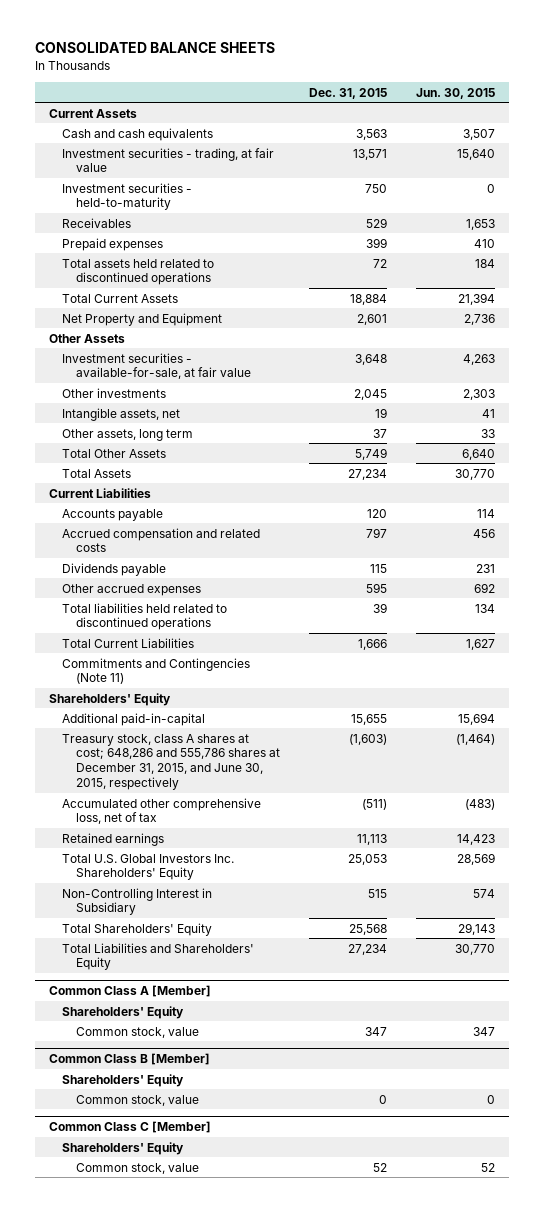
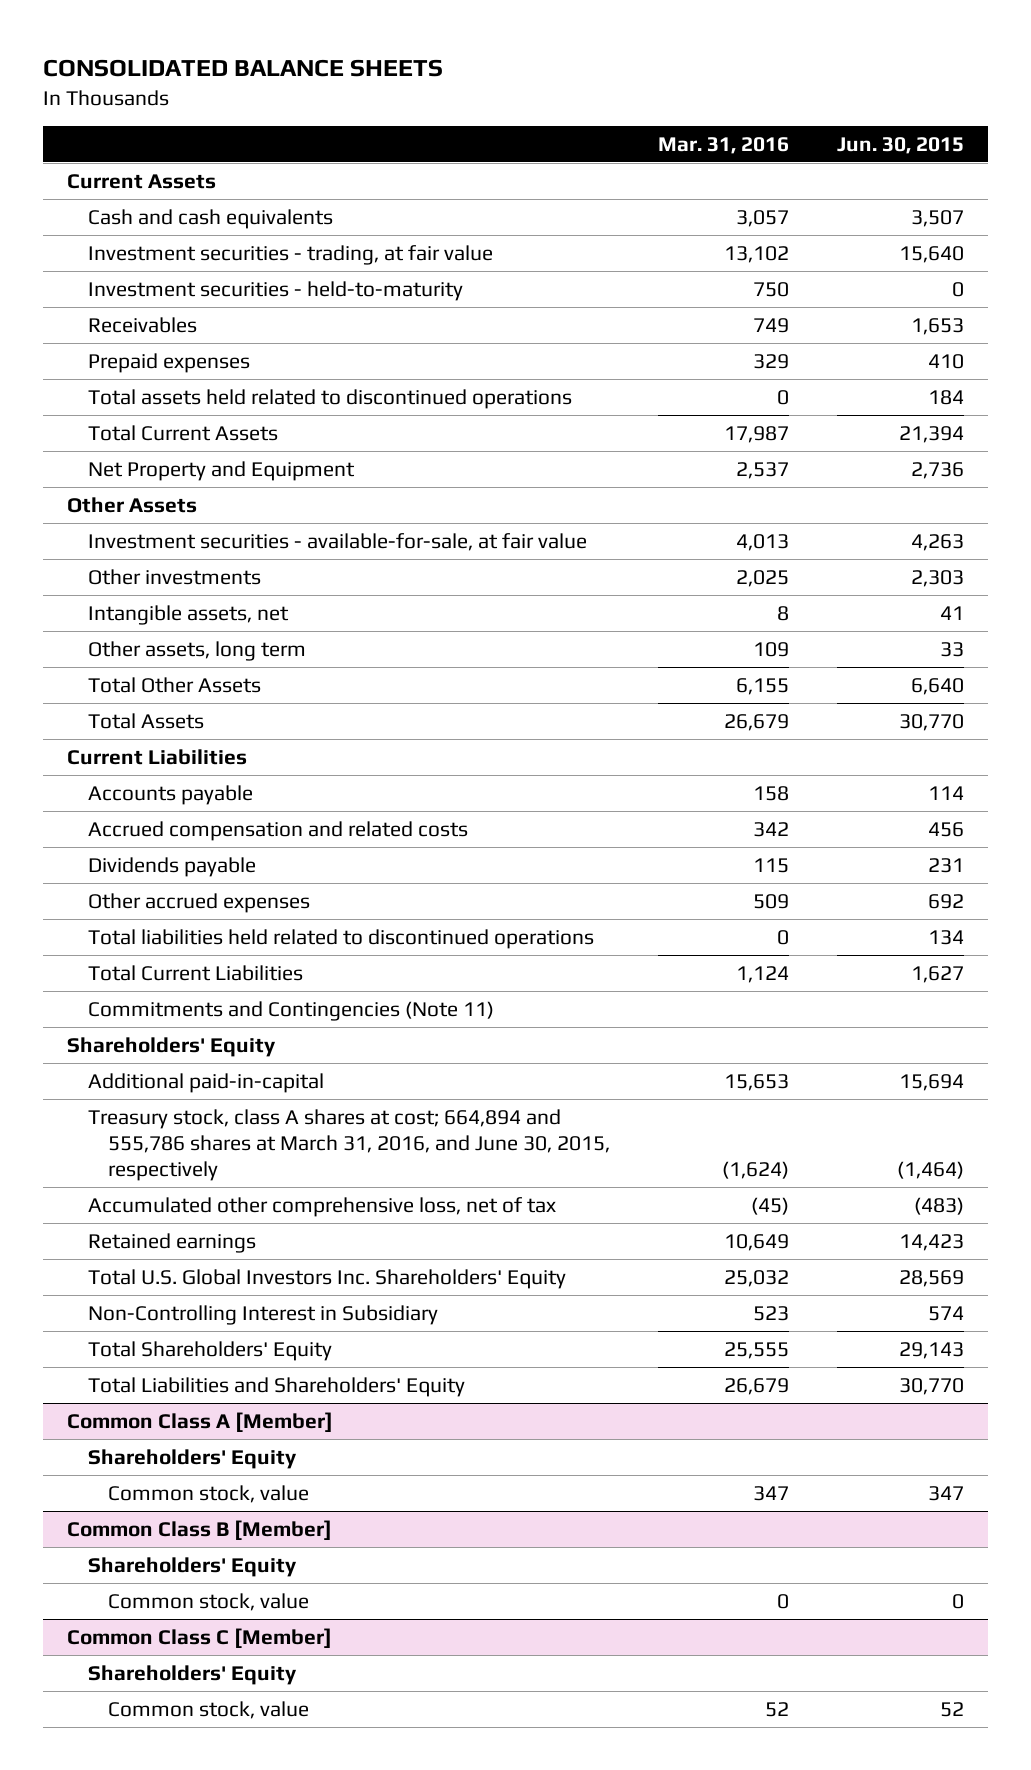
[308,87,387,99] Dec. 31, 2015 -> none
none -> [658,136,790,154] Mar. 31, 2016
[62,733,280,791] Treasury stock, class A shares at cost; 648,286 and 555,786 shares at December 31, 2015, and June 30, 2015, respectively -> [87,1108,611,1182] Treasury stock, class A shares at cost; 664,894 and 555,786 shares at March 31, 2016, and June 30, 2015, respectively

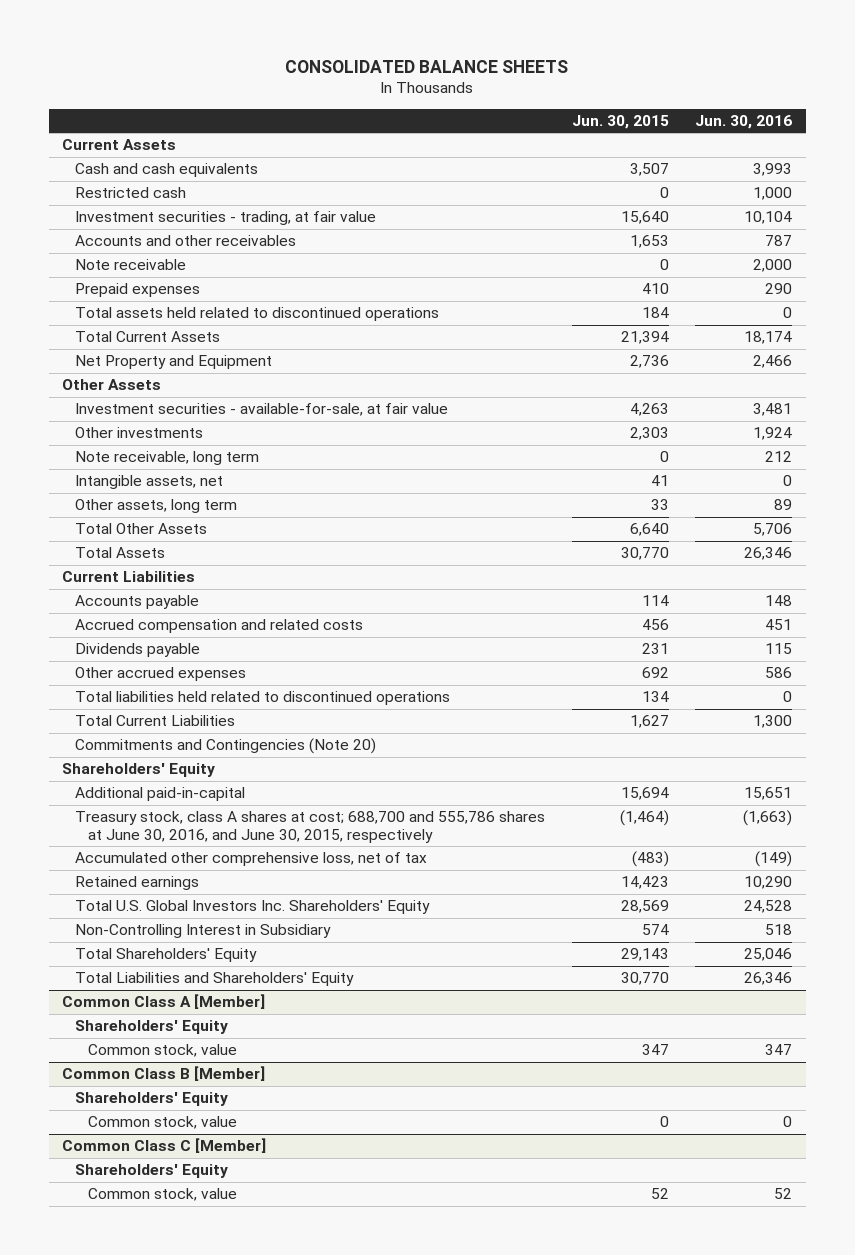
[658,136,790,154] Mar. 31, 2016 -> none
none -> [695,115,793,130] Jun. 30, 2016
none -> [75,187,187,199] Restricted cash
[87,280,463,301] Investment securities - held-to-maturity -> none
[87,316,197,333] Receivables -> [75,235,297,247] Accounts and other receivables
none -> [75,259,187,271] Note receivable
none -> [75,451,260,466] Note receivable, long term
[87,1000,494,1021] Commitments and Contingencies (Note 11) -> [75,738,377,755] Commitments and Contingencies (Note 20)
[87,1108,611,1182] Treasury stock, class A shares at cost; 664,894 and 555,786 shares at March 31, 2016, and June 30, 2015, respectively -> [75,811,546,844] Treasury stock, class A shares at cost; 688,700 and 555,786 shares at June 30, 2016, and June 30, 2015, respectively

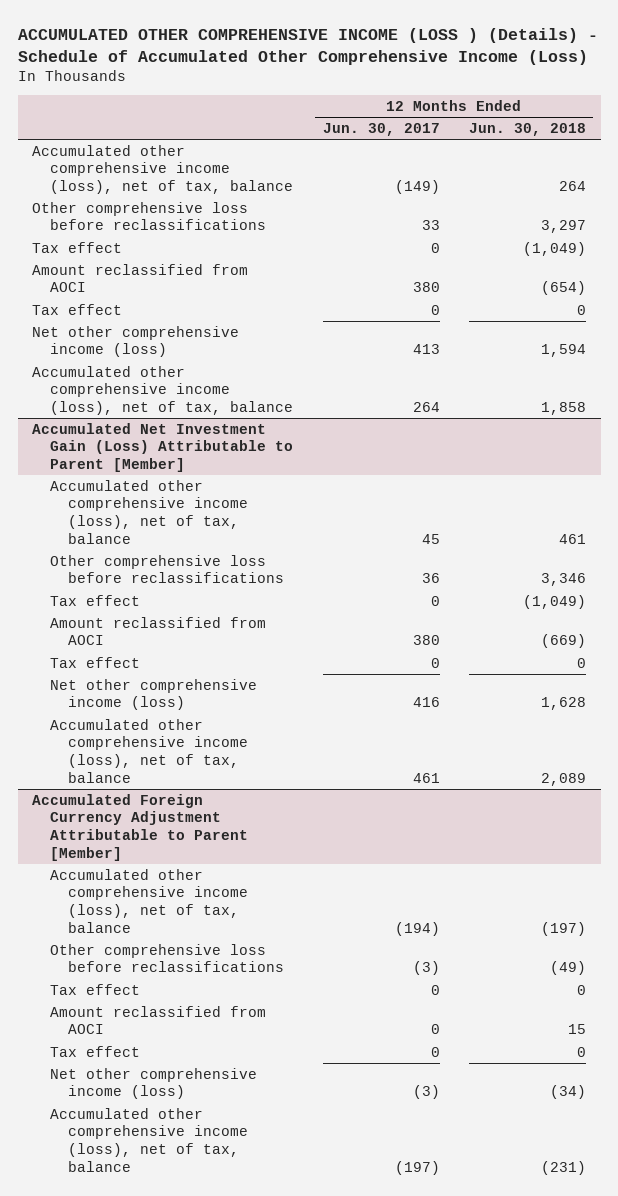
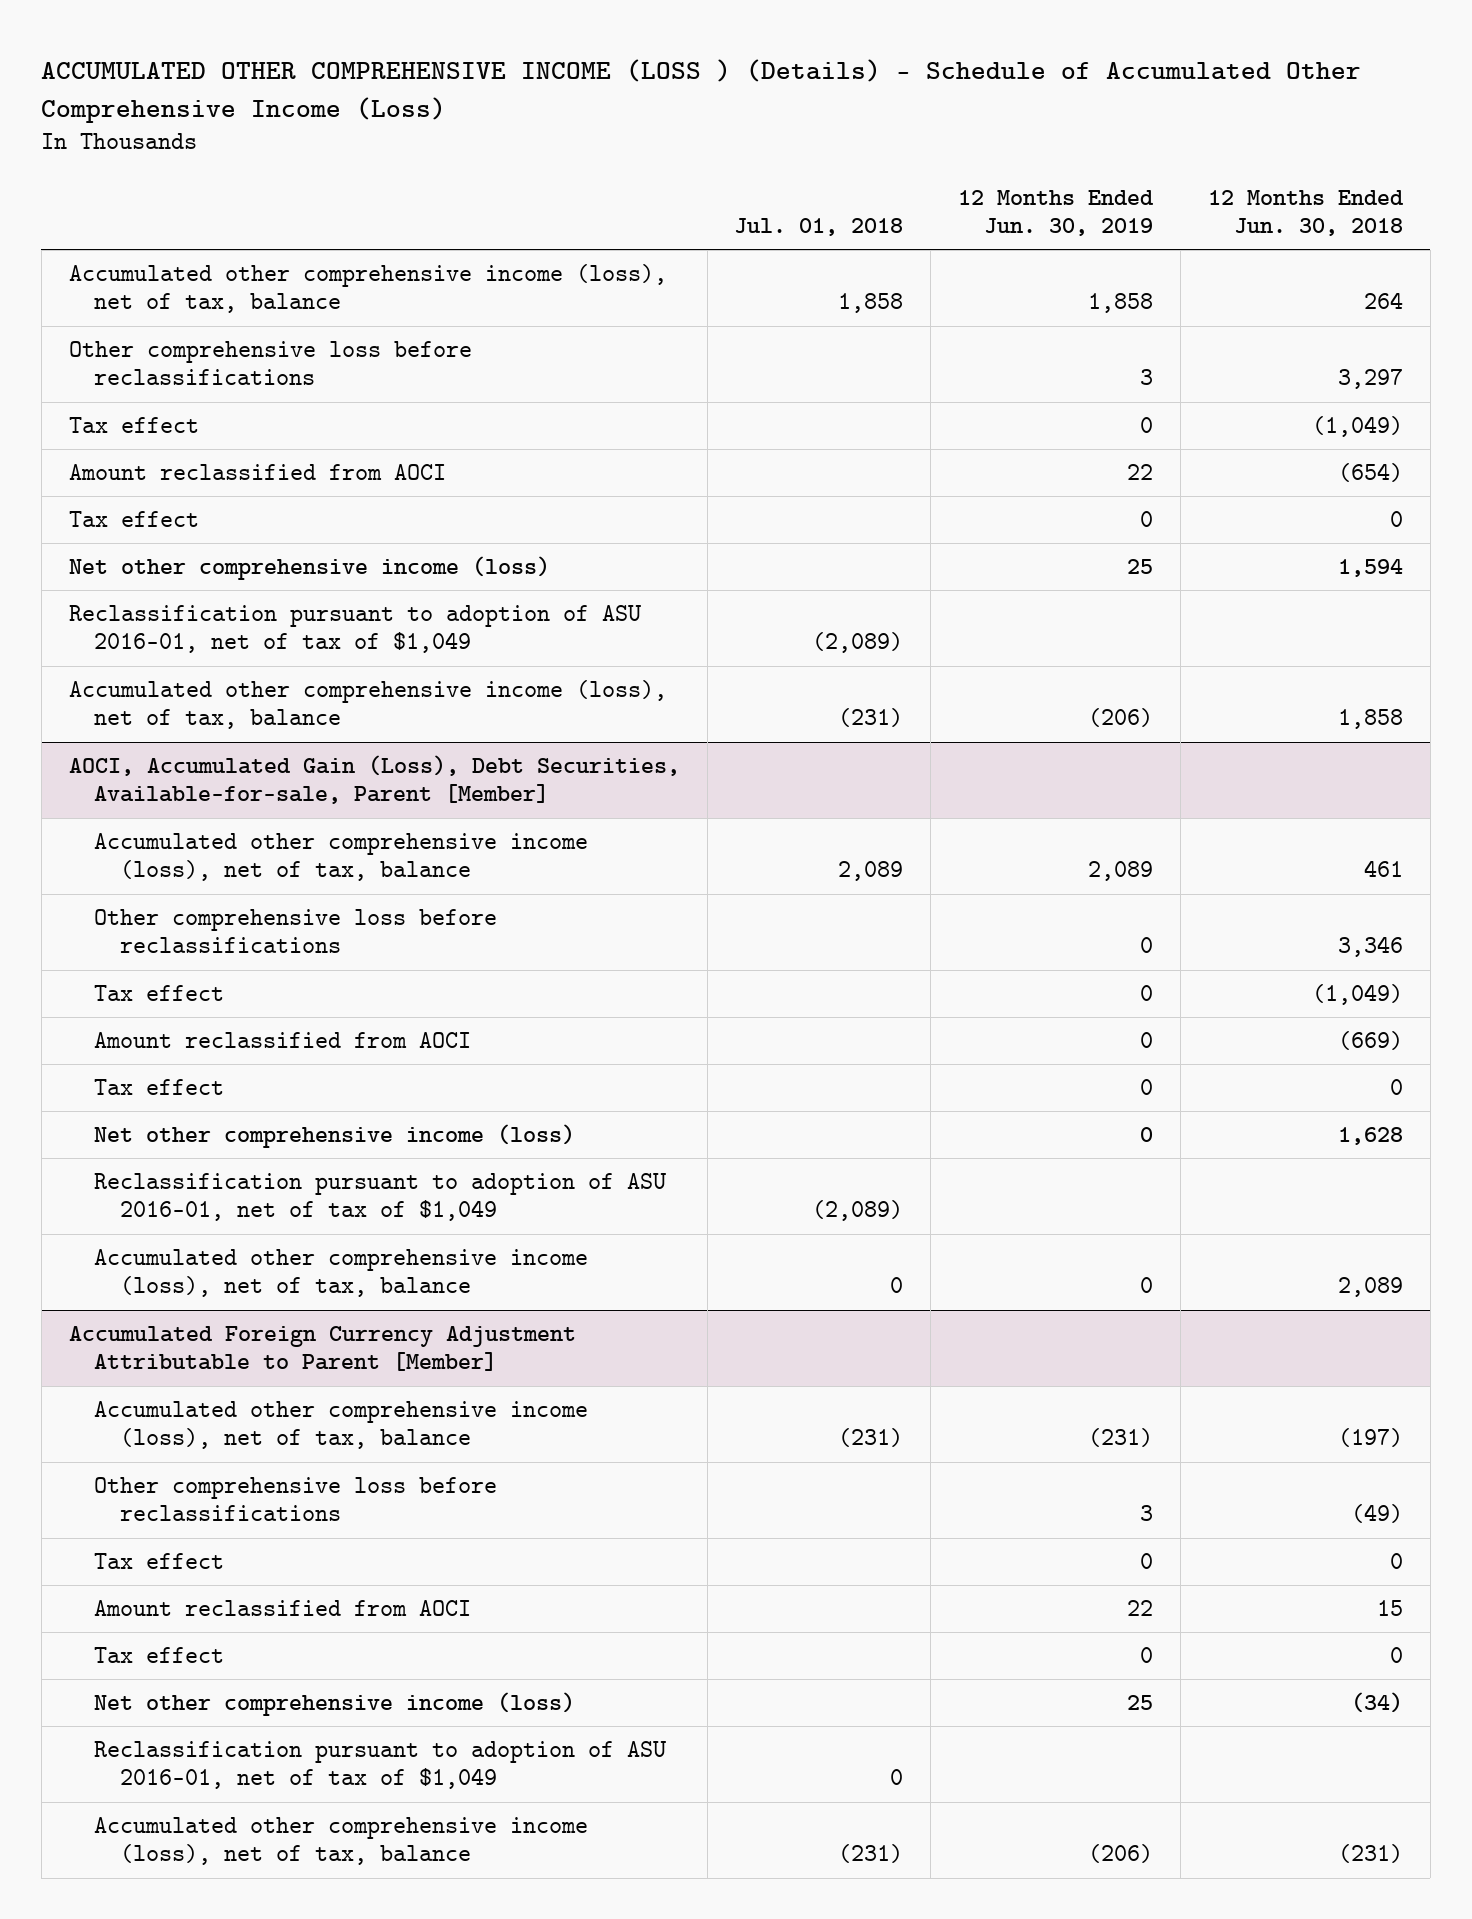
[322,122,440,136] Jun. 30, 2017 -> none
none -> [734,218,904,237] Jul. 01, 2018
none -> [958,189,1155,237] 12 Months Ended Jun. 30, 2019
none -> [68,604,641,654] Reclassification pursuant to adoption of ASU 2016-01, net of tax of $1,049
[32,422,294,473] Accumulated Net Investment Gain (Loss) Attributable to Parent [Member] -> [68,754,680,805] AOCI, Accumulated Gain (Loss), Debt Securities, Available-for-sale, Parent [Member]
none -> [94,1172,667,1222] Reclassification pursuant to adoption of ASU 2016-01, net of tax of $1,049
none -> [94,1740,667,1790] Reclassification pursuant to adoption of ASU 2016-01, net of tax of $1,049

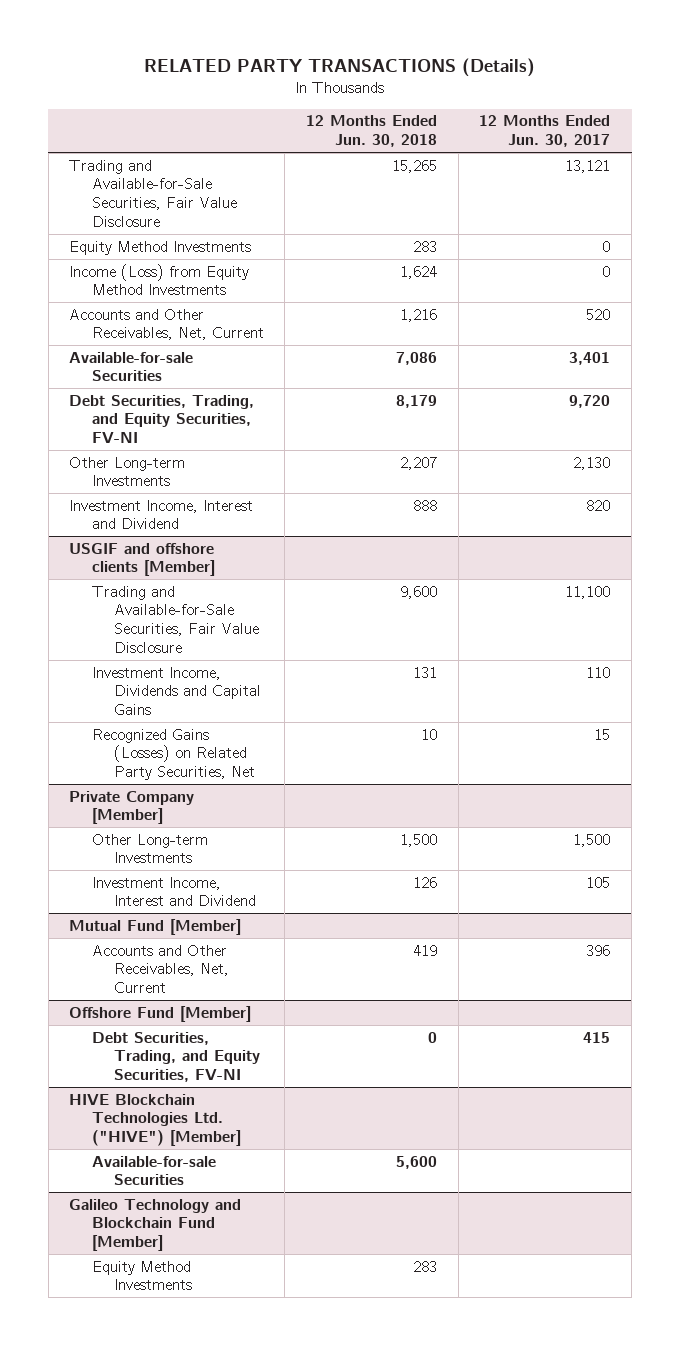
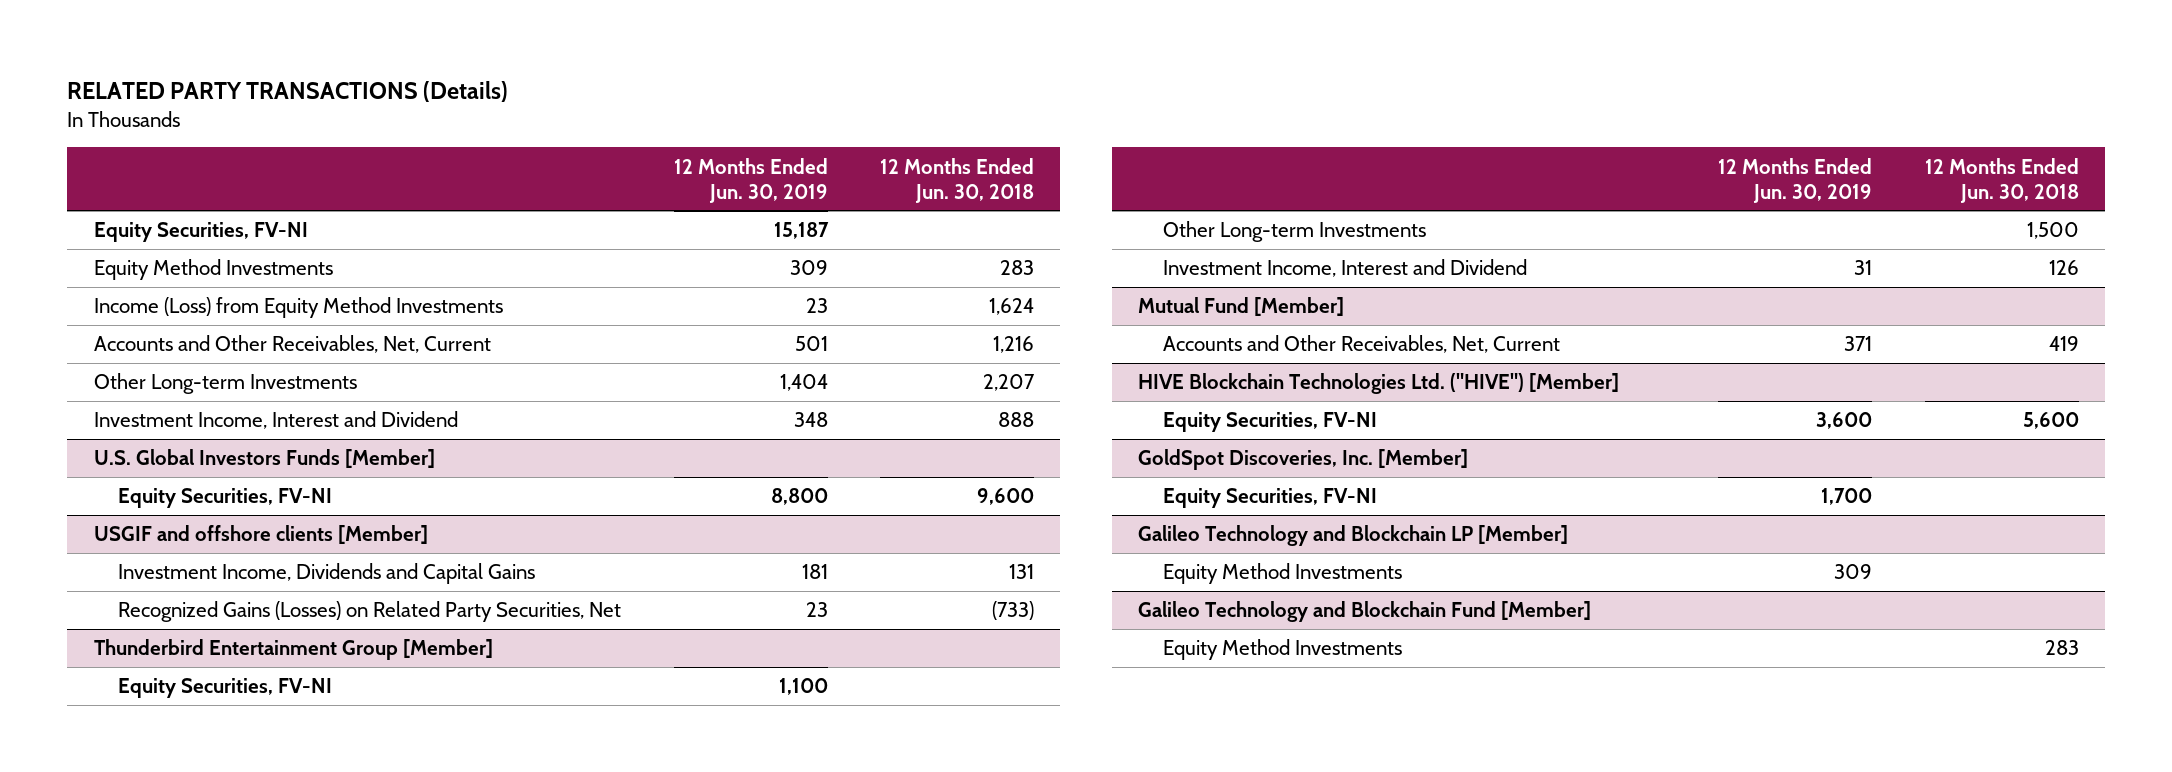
[479,115,611,148] 12 Months Ended Jun. 30, 2017 -> none
none -> [673,157,828,203] 12 Months Ended Jun. 30, 2019
[69,159,237,227] Trading and Available-for-Sale Securities, Fair Value Disclosure -> none
none -> [93,222,308,243] Equity Securities, FV-NI
[69,351,194,382] Available-for-sale Securities -> none
[69,394,255,444] Debt Securities, Trading, and Equity Securities, FV-NI -> none
none -> [93,449,435,469] U.S. Global Investors Funds [Member]
none -> [118,488,333,509] Equity Securities, FV-NI
[91,585,259,653] Trading and Available-for-Sale Securities, Fair Value Disclosure -> none
[69,790,195,825] Private Company [Member] -> none
[420,728,437,740] 10 -> [992,601,1035,621] (733)
none -> [93,639,493,661] Thunderbird Entertainment Group [Member]
none -> [118,678,333,699] Equity Securities, FV-NI
[69,1005,252,1022] Offshore Fund [Member] -> none
[91,1031,260,1083] Debt Securities, Trading, and Equity Securities, FV-NI -> none
[91,1155,216,1186] Available-for-sale Securities -> none
none -> [1162,412,1377,433] Equity Securities, FV-NI
none -> [1137,449,1468,471] GoldSpot Discoveries, Inc. [Member]
none -> [1162,488,1377,509] Equity Securities, FV-NI
none -> [1137,525,1568,547] Galileo Technology and Blockchain LP [Member]
none -> [1162,563,1402,585] Equity Method Investments

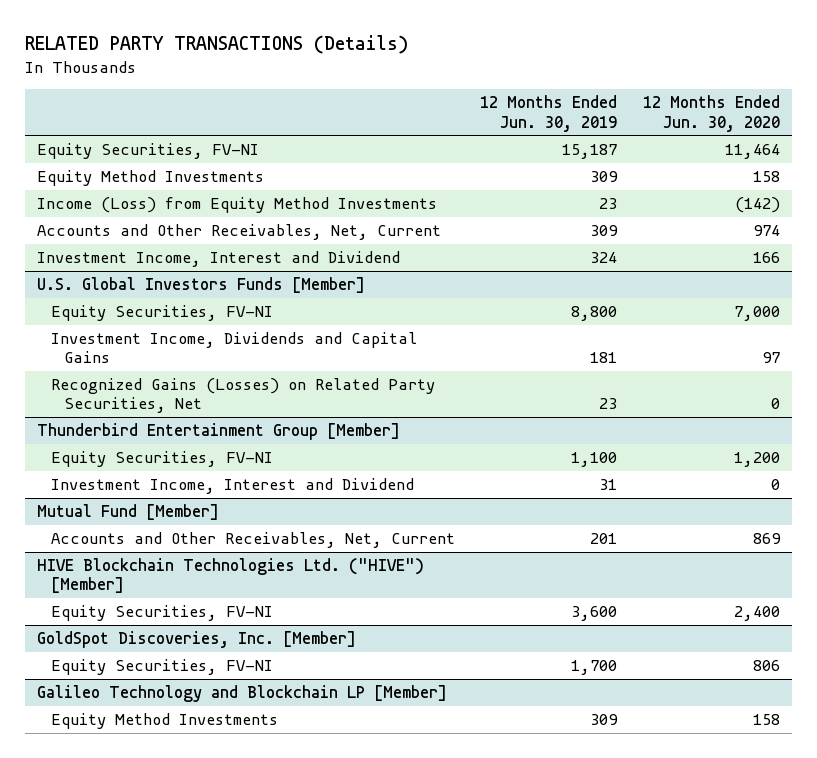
[880,157,1035,203] 12 Months Ended Jun. 30, 2018 -> none
none -> [642,95,780,132] 12 Months Ended Jun. 30, 2020
[93,373,357,395] Other Long-term Investments -> none
[794,336,828,352] 501 -> [590,225,619,237] 309
[793,412,828,428] 348 -> [590,252,618,264] 324
[93,525,428,545] USGIF and offshore clients [Member] -> none
[1162,221,1426,243] Other Long-term Investments -> none
[1844,336,1873,352] 371 -> [590,533,618,545] 201
[1137,601,1591,623] Galileo Technology and Blockchain Fund [Member] -> none
[1162,639,1402,661] Equity Method Investments -> none

